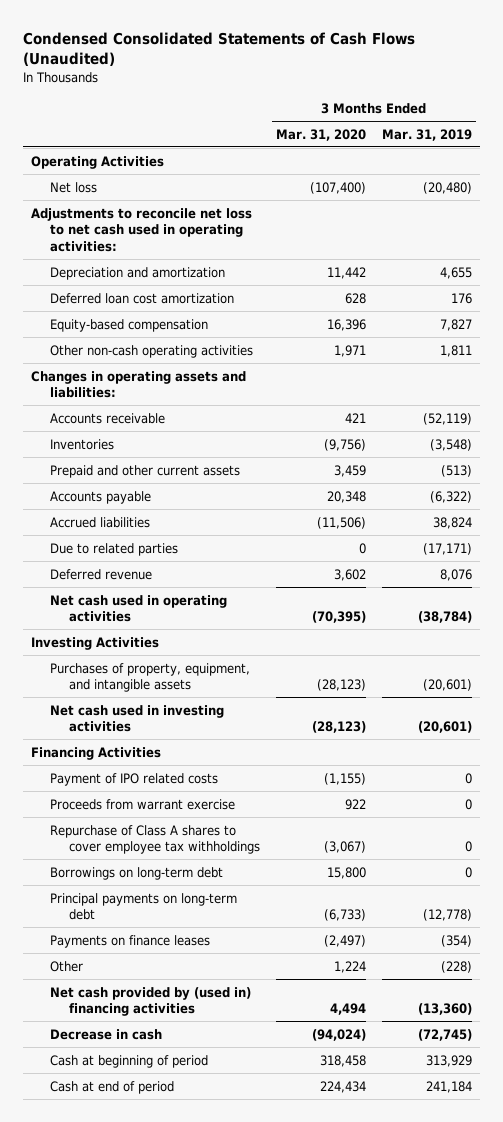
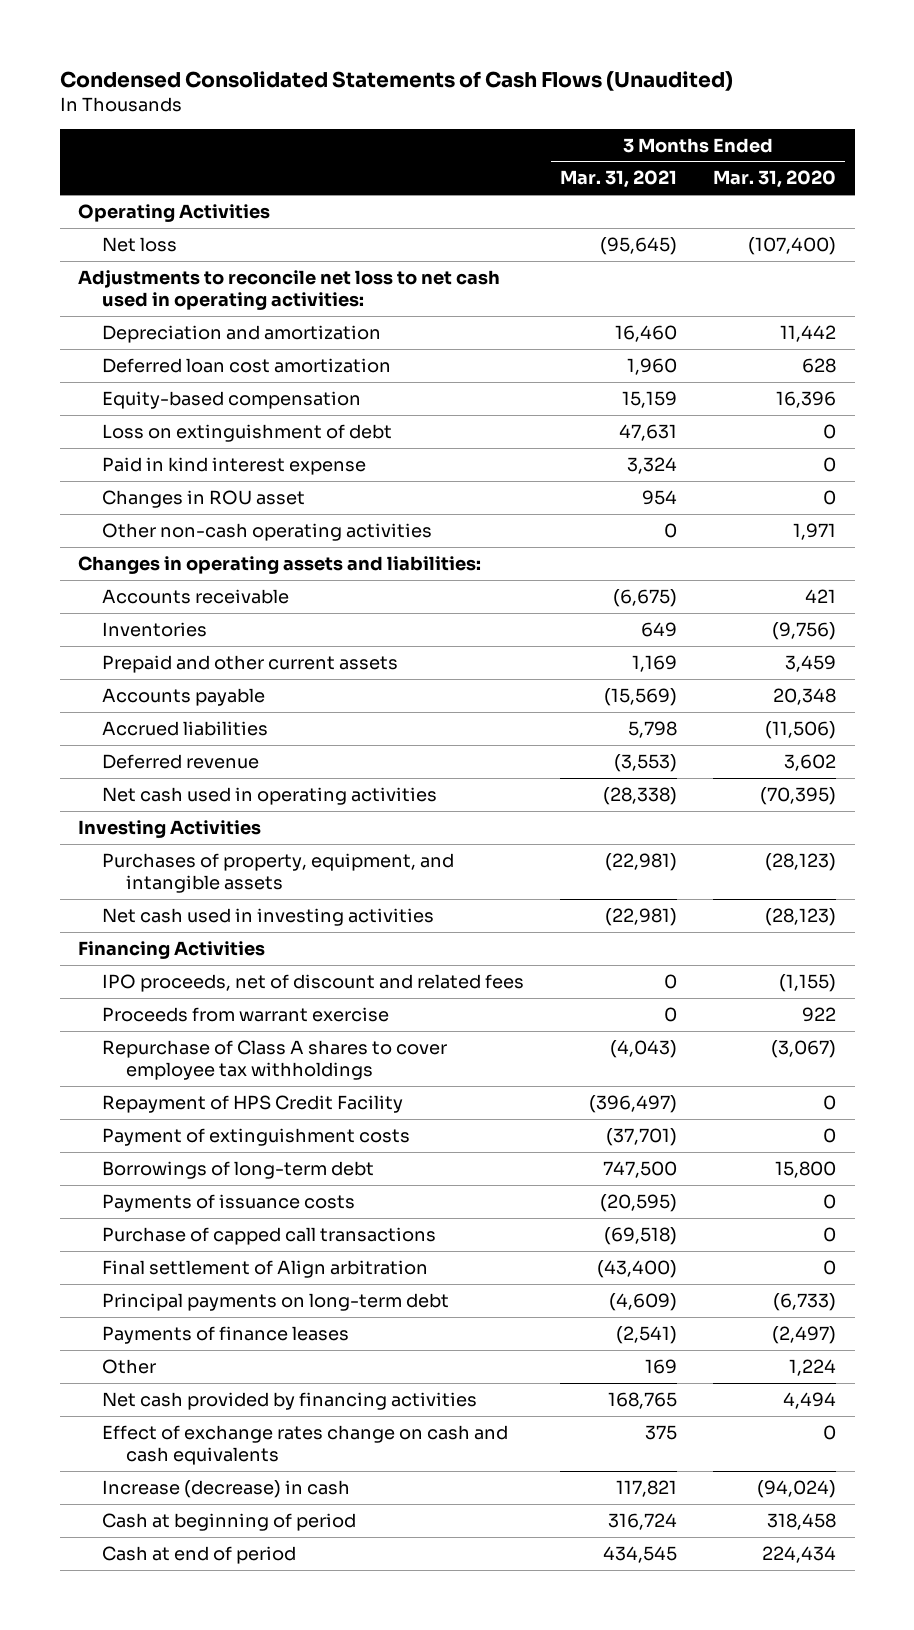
[381,128,472,141] Mar. 31, 2019 -> none
none -> [560,170,678,189] Mar. 31, 2021
none -> [101,423,392,442] Loss on extinguishment of debt
none -> [101,456,366,475] Paid in kind interest expense
none -> [101,489,305,508] Changes in ROU asset
[49,542,178,556] Due to related parties -> none
[49,772,218,786] Payment of IPO related costs -> [101,973,524,992] IPO proceeds, net of discount and related fees
none -> [101,1094,403,1113] Repayment of HPS Credit Facility
none -> [101,1127,410,1146] Payment of extinguishment costs
[49,866,223,880] Borrowings on long-term debt -> [101,1160,374,1179] Borrowings of long-term debt
none -> [101,1193,355,1212] Payments of issuance costs
none -> [101,1226,436,1245] Purchase of capped call transactions
none -> [101,1259,428,1278] Final settlement of Align arbitration
[49,934,210,948] Payments on finance leases -> [101,1325,349,1344] Payments of finance leases
[49,986,251,1017] Net cash provided by (used in) financing activities -> [101,1391,477,1410] Net cash provided by financing activities
none -> [101,1424,508,1466] Effect of exchange rates change on cash and cash equivalents
[49,1028,162,1040] Decrease in cash -> [101,1479,350,1498] Increase (decrease) in cash

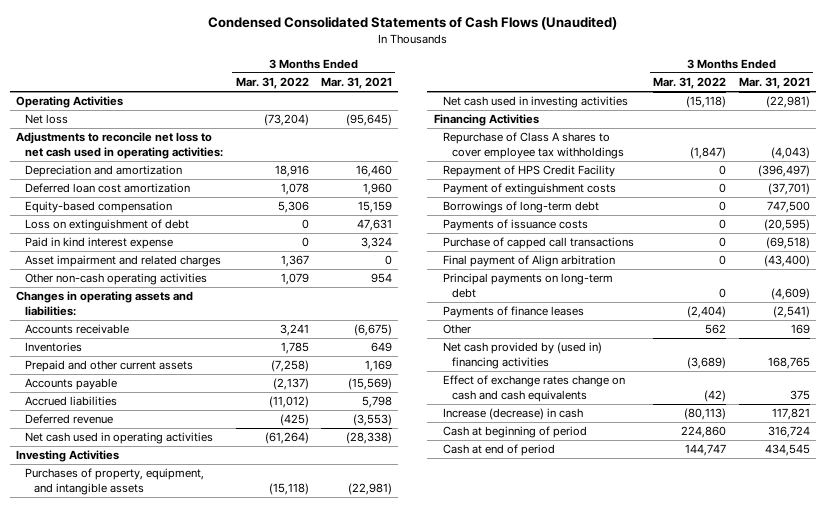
[713,170,837,189] Mar. 31, 2020 -> none
none -> [235,76,309,89] Mar. 31, 2022
[101,489,305,508] Changes in ROU asset -> none
none -> [25,255,222,268] Asset impairment and related charges
[664,522,678,538] 0 -> [371,273,393,284] 954
[101,973,524,992] IPO proceeds, net of discount and related fees -> none
[101,1006,389,1022] Proceeds from warrant exercise -> none
[101,1259,428,1278] Final settlement of Align arbitration -> [442,255,615,268] Final payment of Align arbitration
[101,1391,477,1410] Net cash provided by financing activities -> [442,342,602,369] Net cash provided by (used in) financing activities

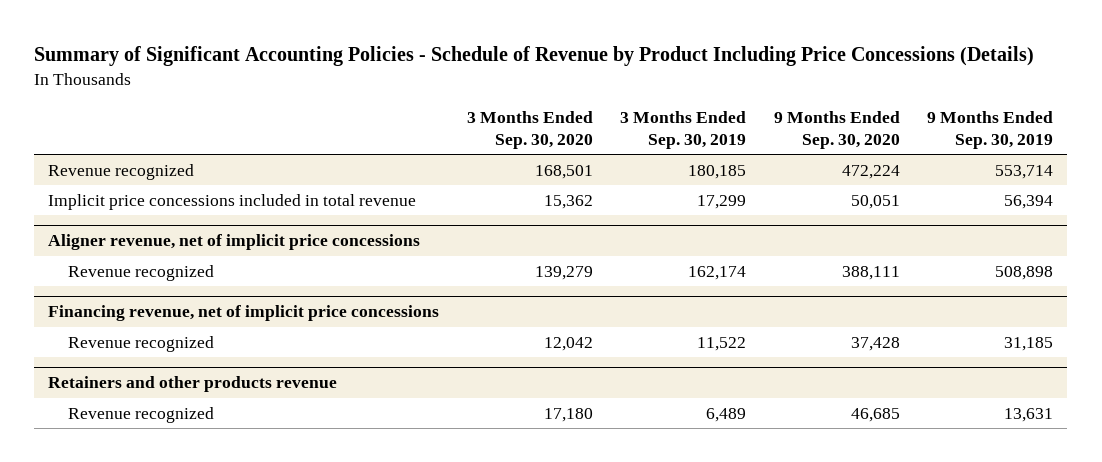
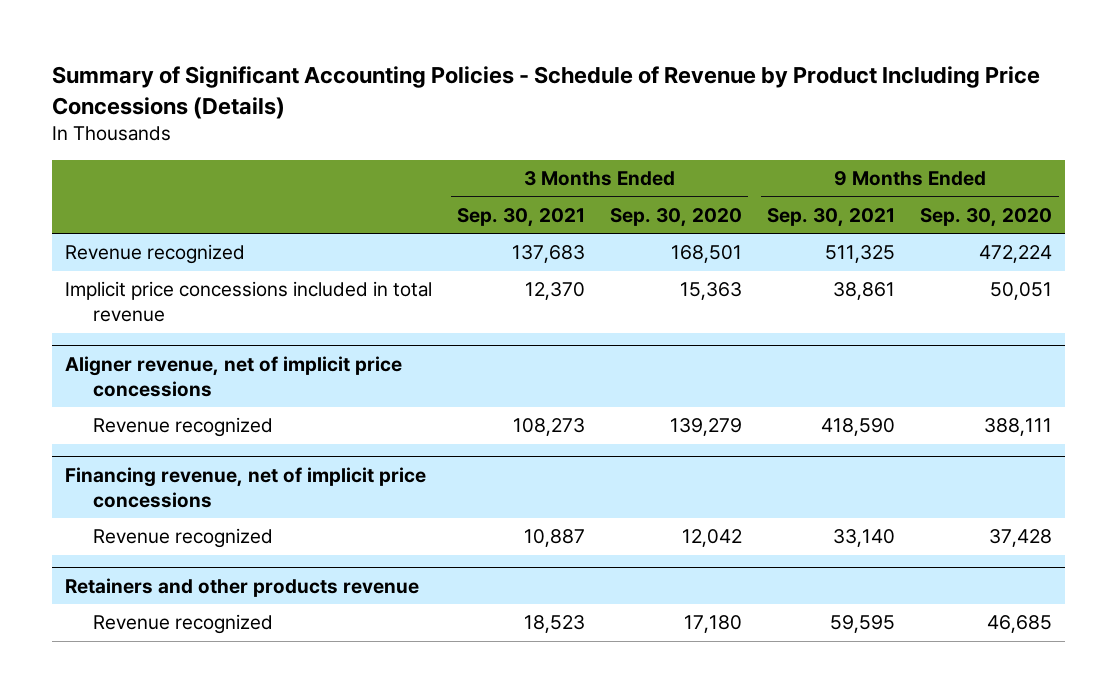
[620,111,747,149] 3 Months Ended Sep. 30, 2019 -> none
[927,111,1054,149] 9 Months Ended Sep. 30, 2019 -> none
none -> [457,207,586,227] Sep. 30, 2021
none -> [767,207,896,227] Sep. 30, 2021
[543,194,593,209] 15,362 -> [680,282,743,301] 15,363

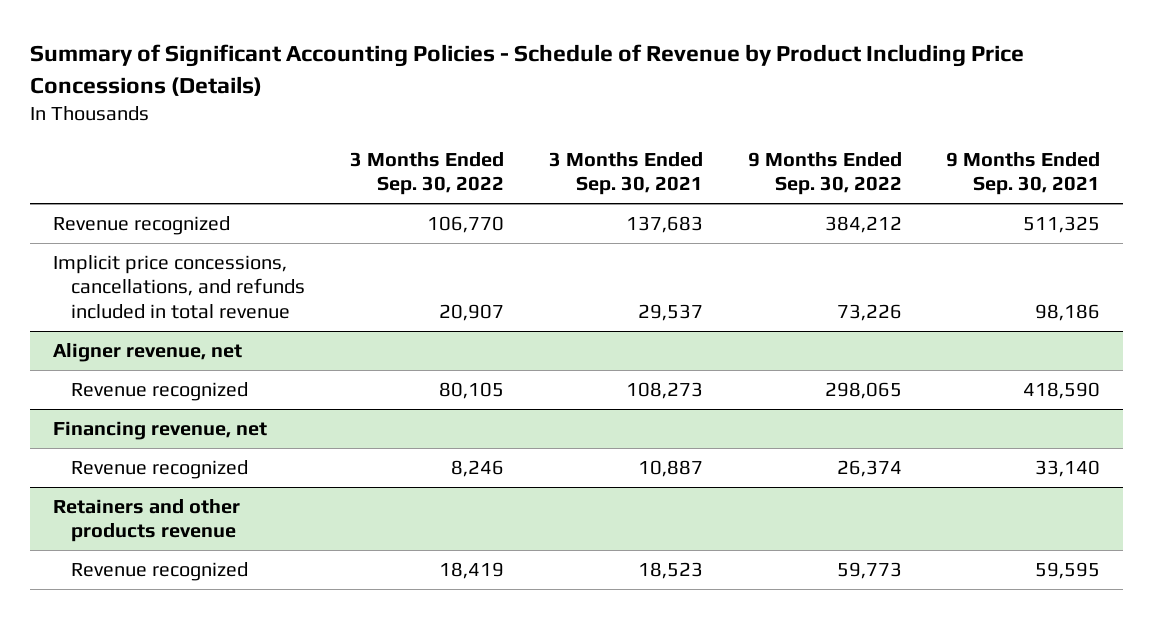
[610,207,743,227] Sep. 30, 2020 -> none
[920,207,1053,227] Sep. 30, 2020 -> none
none -> [350,151,505,195] 3 Months Ended Sep. 30, 2022
none -> [747,151,902,195] 9 Months Ended Sep. 30, 2022
[64,281,432,323] Implicit price concessions included in total revenue -> [52,255,306,319] Implicit price concessions, cancellations, and refunds included in total revenue
[525,282,586,301] 12,370 -> [637,303,703,321] 29,537
[833,282,896,301] 38,861 -> [1035,303,1101,321] 98,186
[64,355,402,397] Aligner revenue, net of implicit price concessions -> [52,343,242,363] Aligner revenue, net
[64,466,426,508] Financing revenue, net of implicit price concessions -> [52,421,267,441] Financing revenue, net

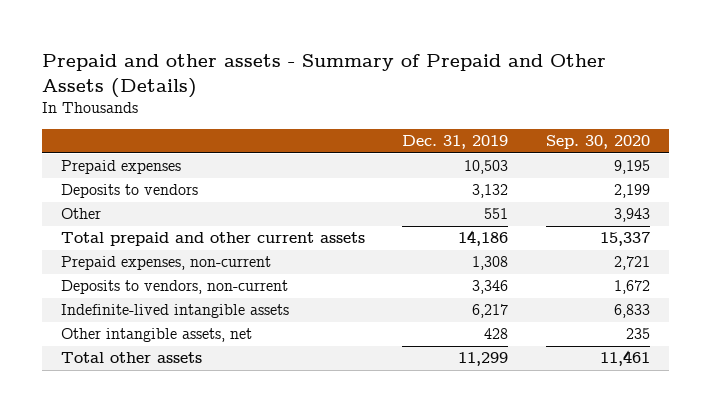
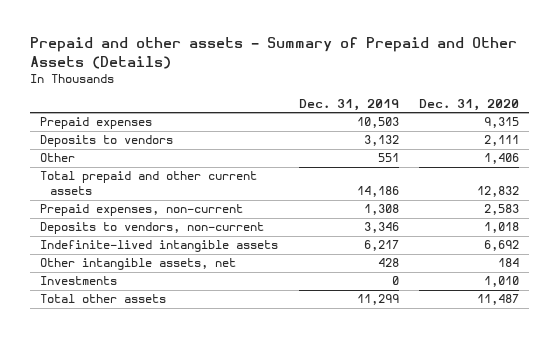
[545,135,650,150] Sep. 30, 2020 -> none
none -> [419,98,520,111] Dec. 31, 2020
none -> [40,276,118,286] Investments

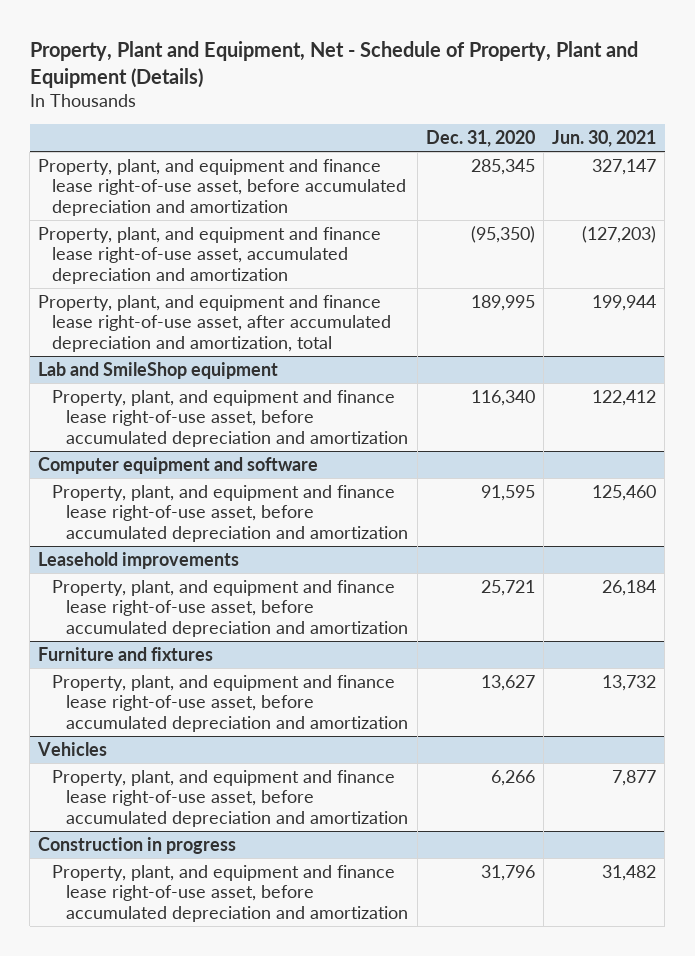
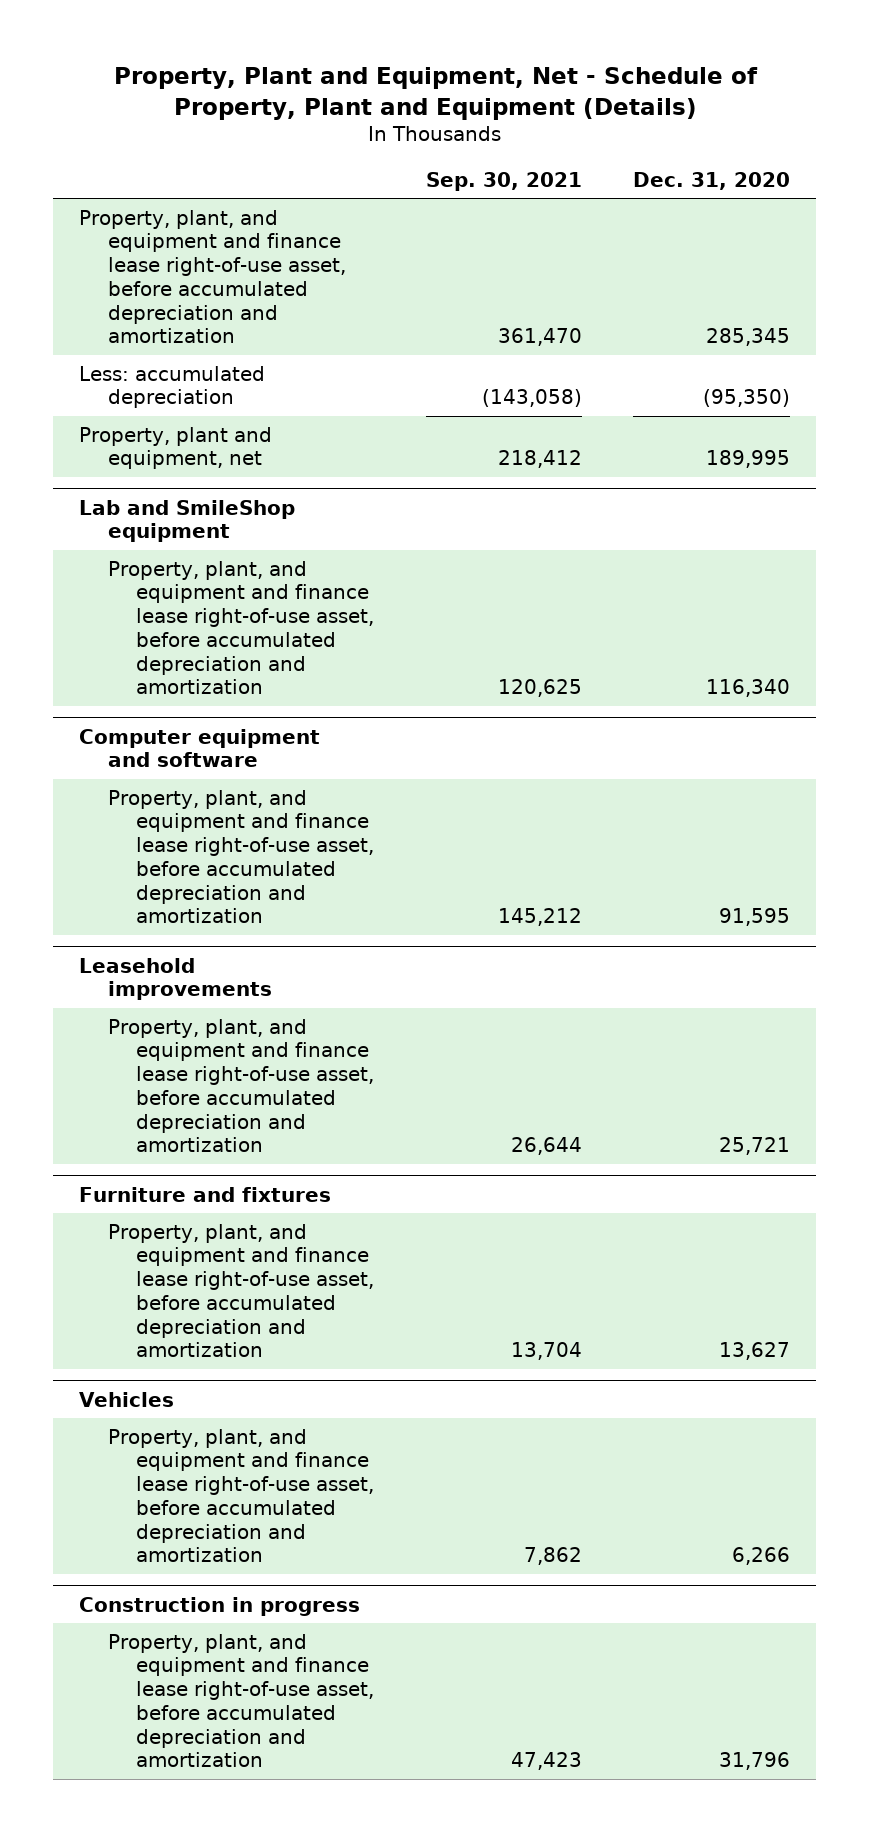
[552,130,657,148] Jun. 30, 2021 -> none
none -> [425,171,582,191] Sep. 30, 2021
[38,226,382,284] Property, plant, and equipment and finance lease right-of-use asset, accumulated depreciation and amortization -> [79,365,266,409] Less: accumulated depreciation
[38,294,392,352] Property, plant, and equipment and finance lease right-of-use asset, after accumulated depreciation and amortization, total -> [79,426,273,470] Property, plant and equipment, net

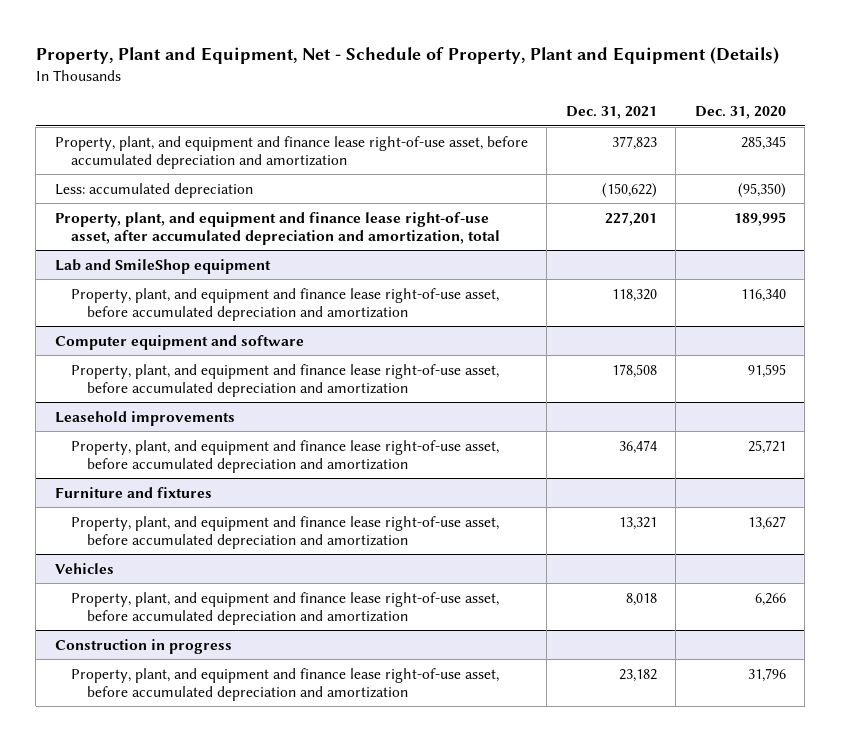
[425,171,582,191] Sep. 30, 2021 -> none
none -> [565,106,657,120] Dec. 31, 2021
[79,426,273,470] Property, plant and equipment, net -> [54,211,501,245] Property, plant, and equipment and finance lease right-of-use asset, after accumulated depreciation and amortization, total

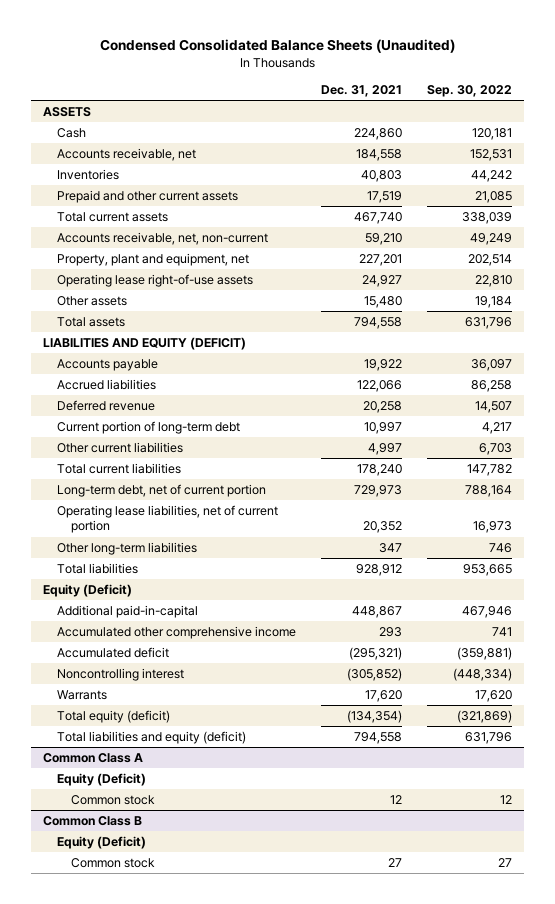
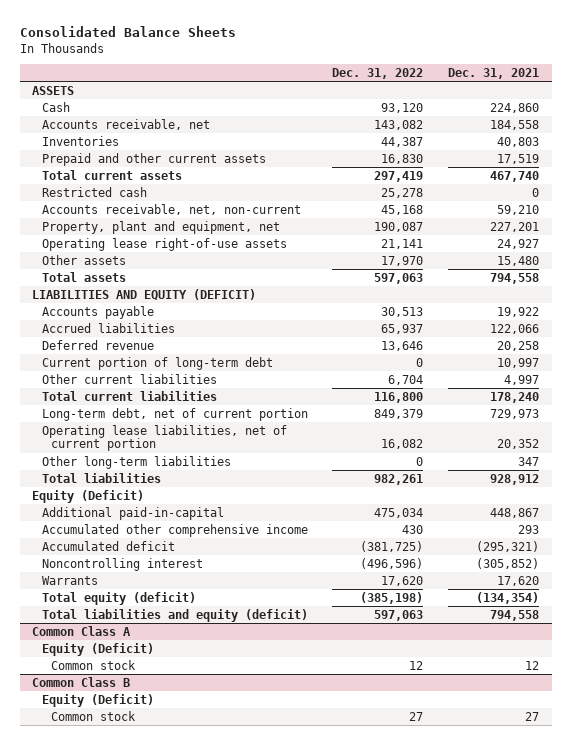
[99,38,455,53] Condensed Consolidated Balance Sheets (Unaudited) -> [19,26,236,38] Consolidated Balance Sheets
[426,85,512,98] Sep. 30, 2022 -> none
none -> [332,67,424,79] Dec. 31, 2022
none -> [41,186,147,197] Restricted cash

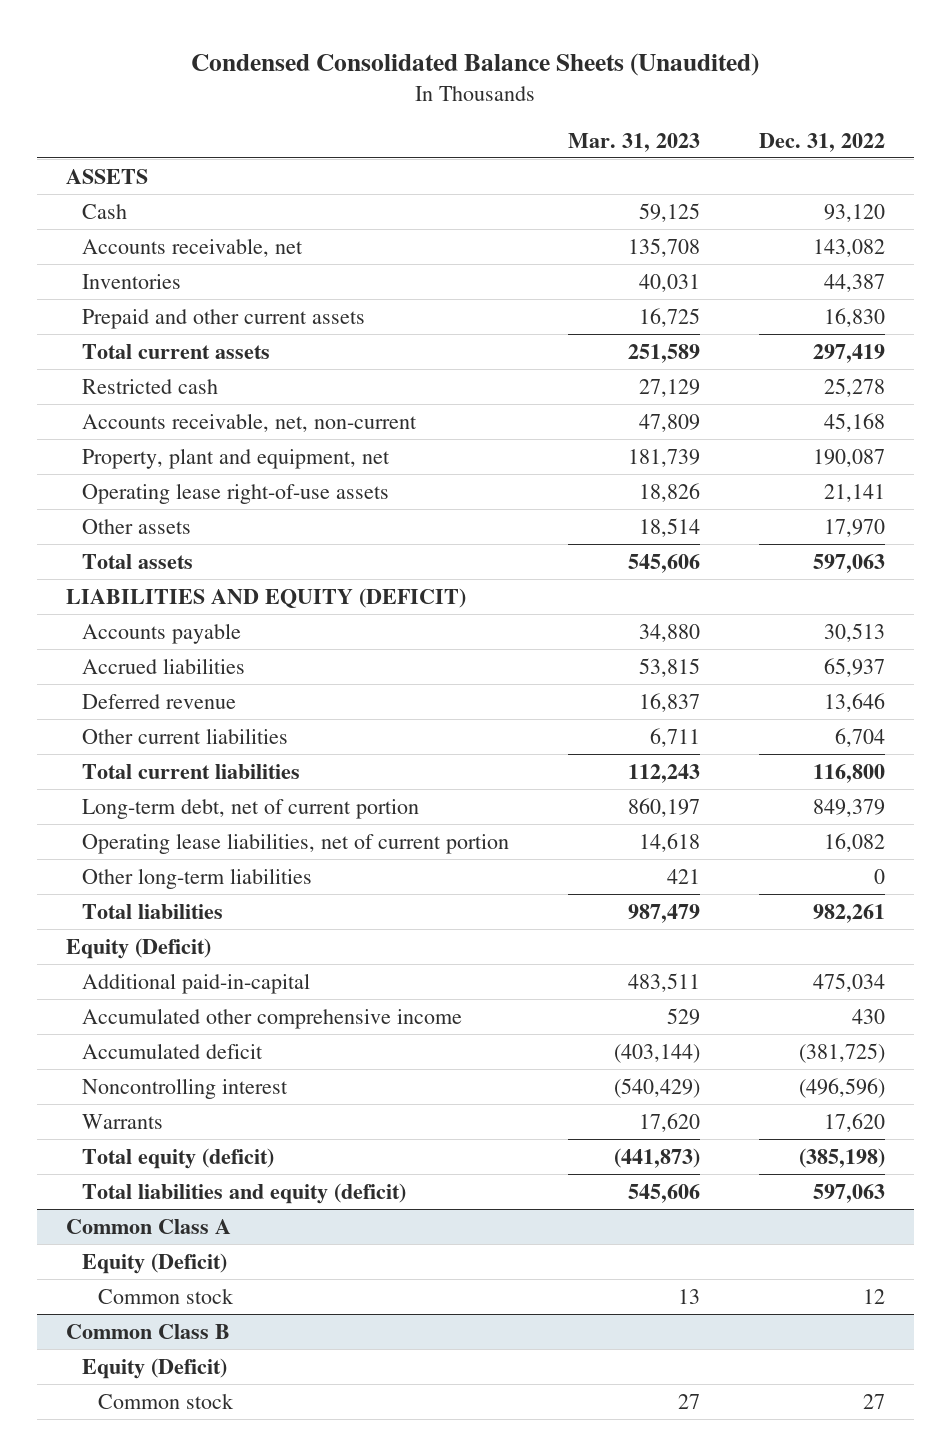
[19,26,236,38] Consolidated Balance Sheets -> [191,52,760,76] Condensed Consolidated Balance Sheets (Unaudited)
[448,67,540,79] Dec. 31, 2021 -> none
none -> [567,132,700,152] Mar. 31, 2023
[41,356,273,370] Current portion of long-term debt -> none

